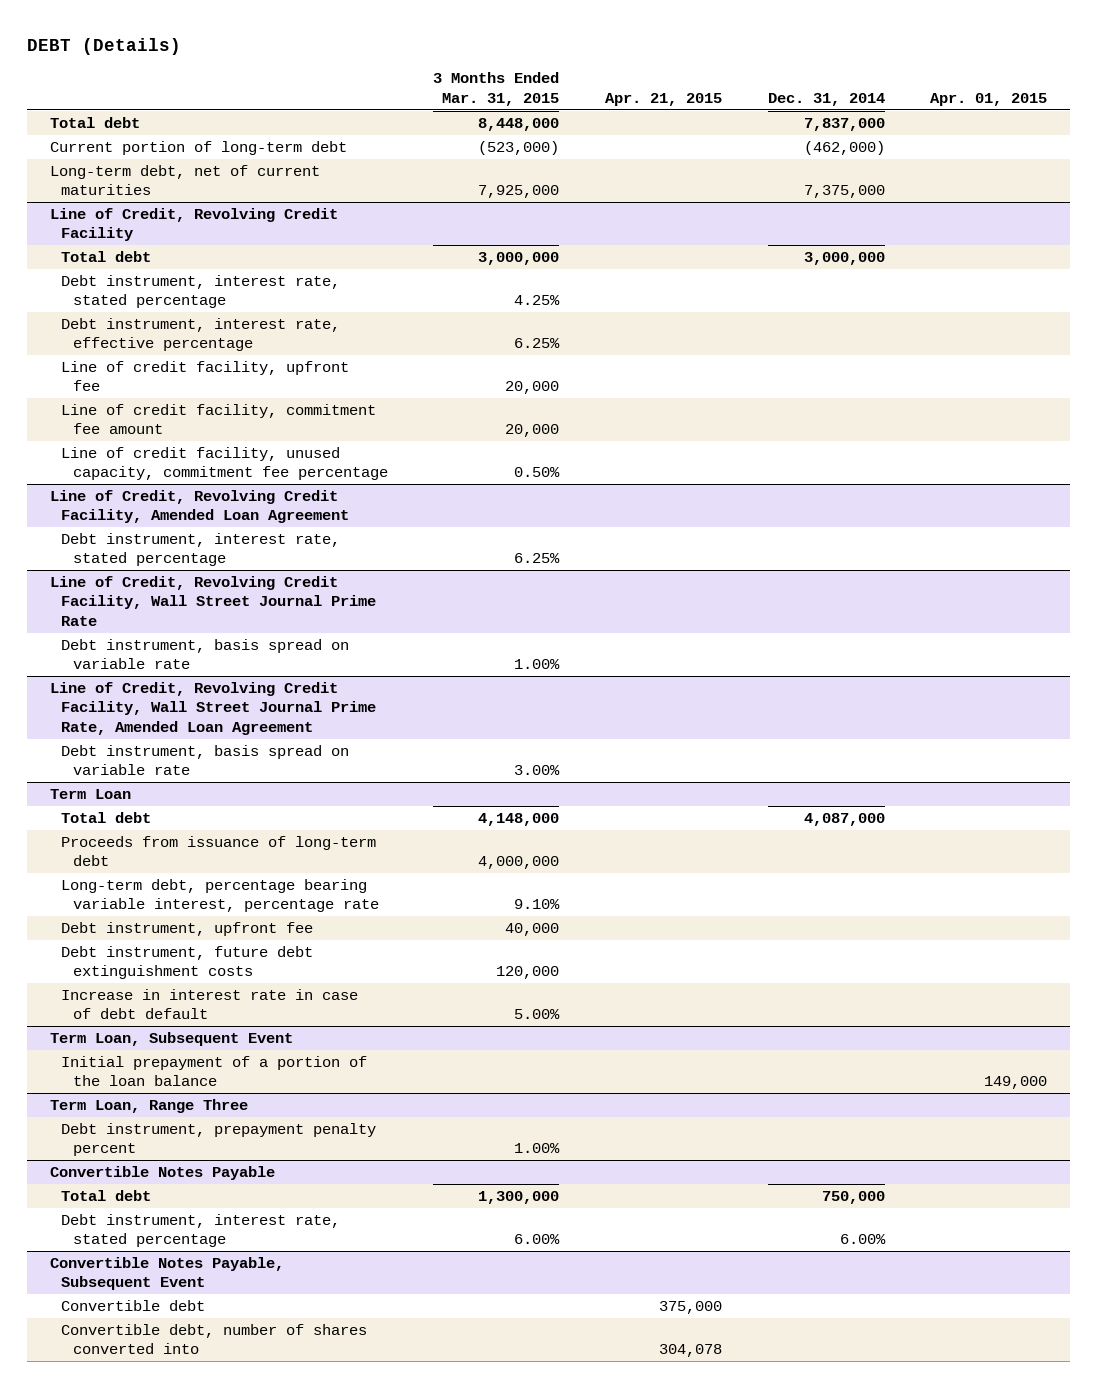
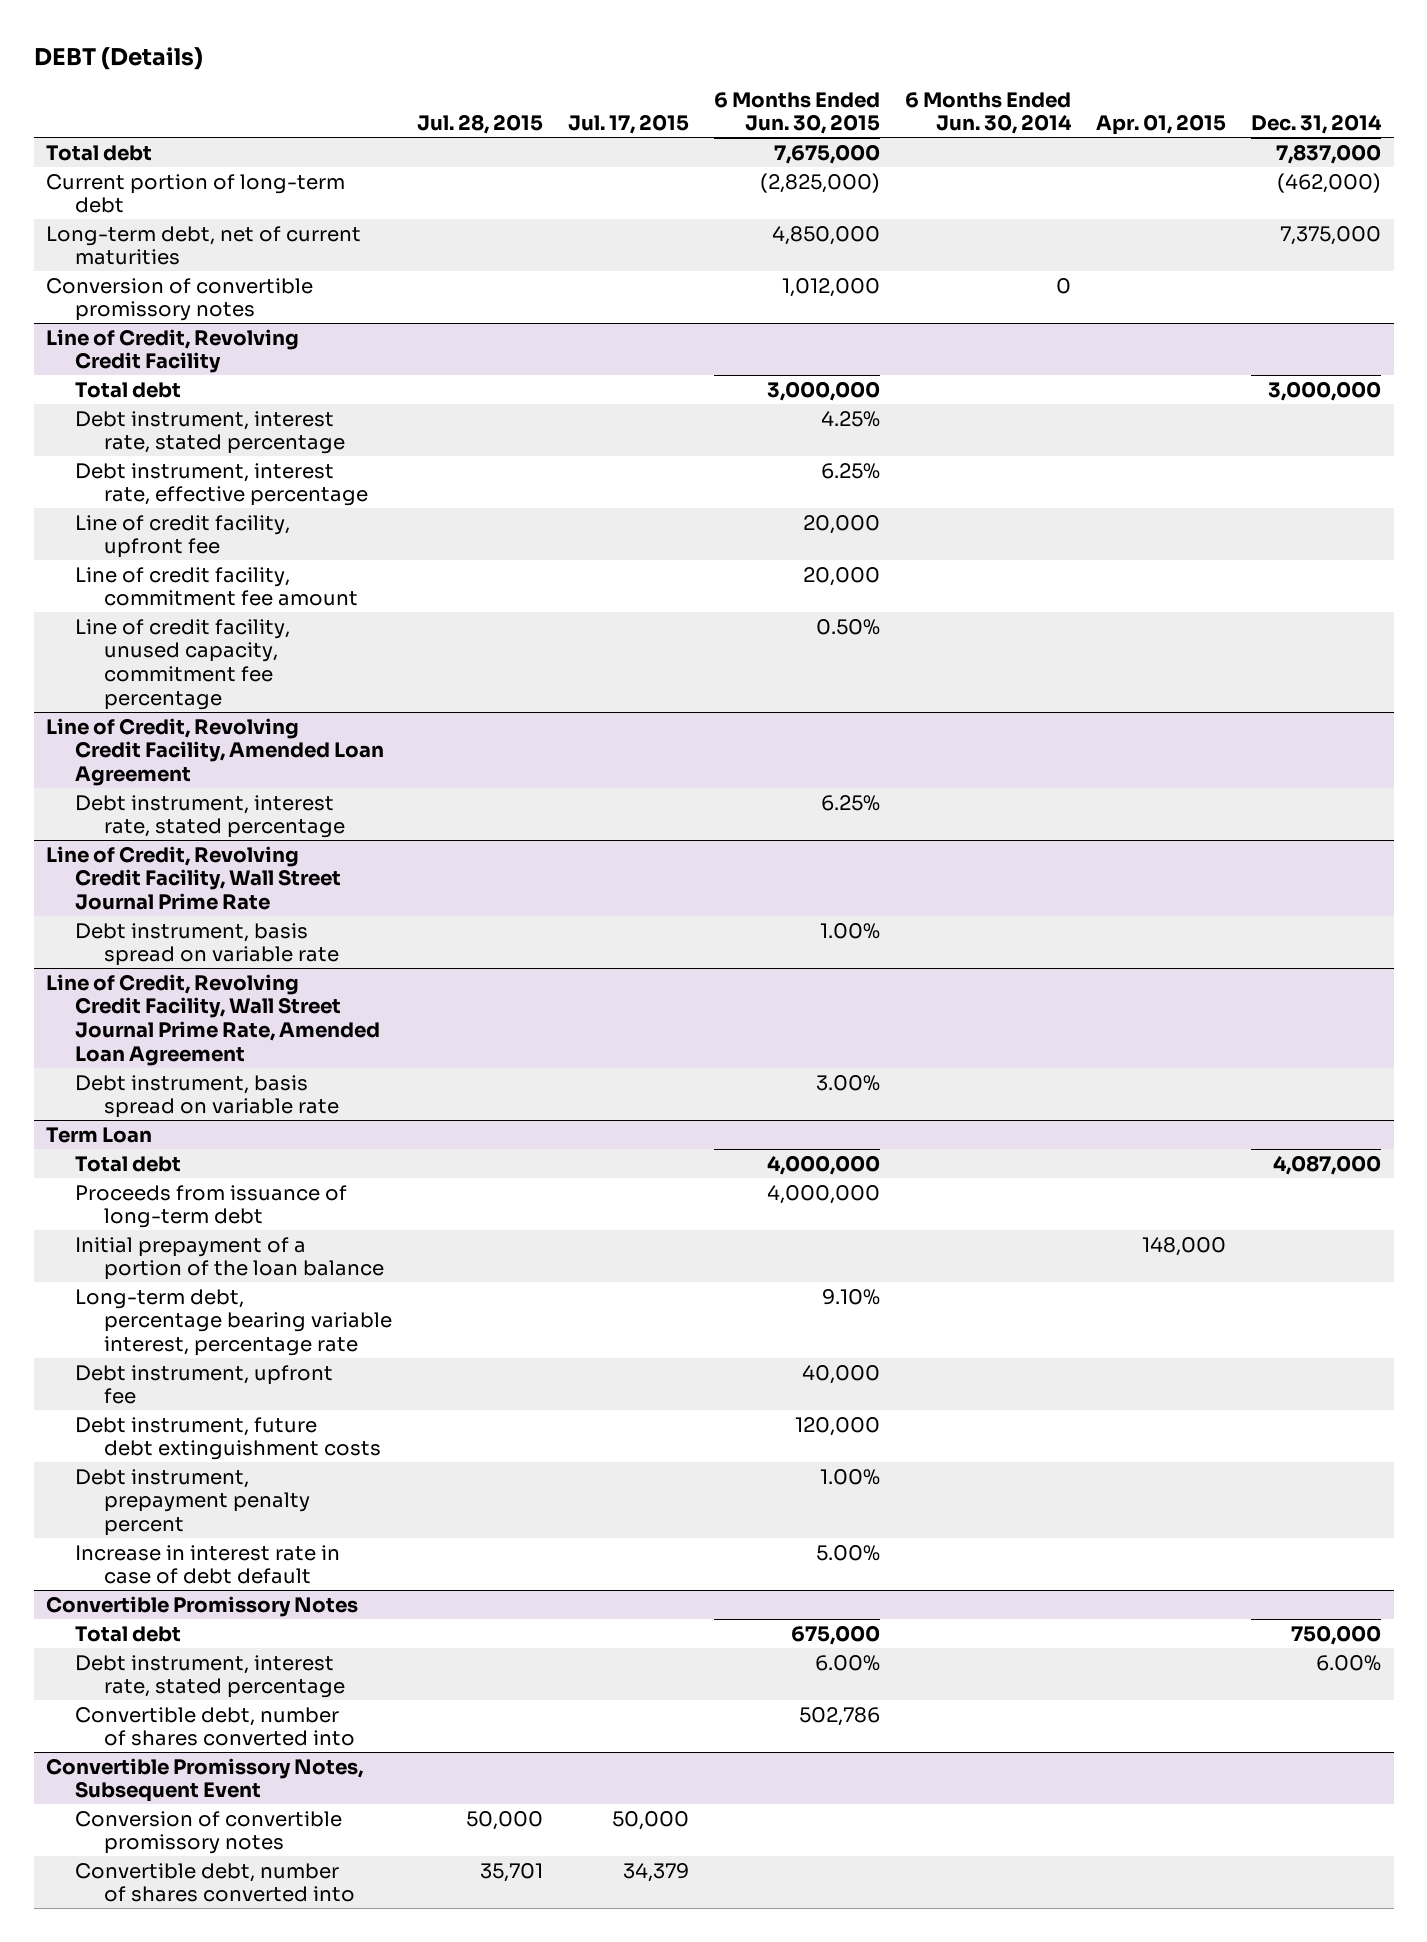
[433,72,560,106] 3 Months Ended Mar. 31, 2015 -> none
[605,92,723,106] Apr. 21, 2015 -> none
none -> [417,114,544,135] Jul. 28, 2015
none -> [568,114,690,135] Jul. 17, 2015
none -> [714,91,881,135] 6 Months Ended Jun. 30, 2015
none -> [905,91,1073,135] 6 Months Ended Jun. 30, 2014
none -> [46,277,314,322] Conversion of convertible promissory notes
none -> [75,1236,385,1281] Initial prepayment of a portion of the loan balance
none -> [75,1468,311,1537] Debt instrument, prepayment penalty percent
[49,1032,293,1047] Term Loan, Subsequent Event -> none
[61,1056,368,1087] Initial prepayment of a portion of the loan balance -> none
[49,1099,248,1114] Term Loan, Range Three -> none
[61,1123,377,1157] Debt instrument, prepayment penalty percent -> none
[49,1166,275,1181] Convertible Notes Payable -> [46,1595,359,1617] Convertible Promissory Notes
none -> [75,1706,356,1747] Convertible debt, number of shares converted into
[49,1257,284,1291] Convertible Notes Payable, Subsequent Event -> [46,1757,364,1803] Convertible Promissory Notes, Subsequent Event
[61,1300,206,1312] Convertible debt -> [75,1810,343,1855] Conversion of convertible promissory notes

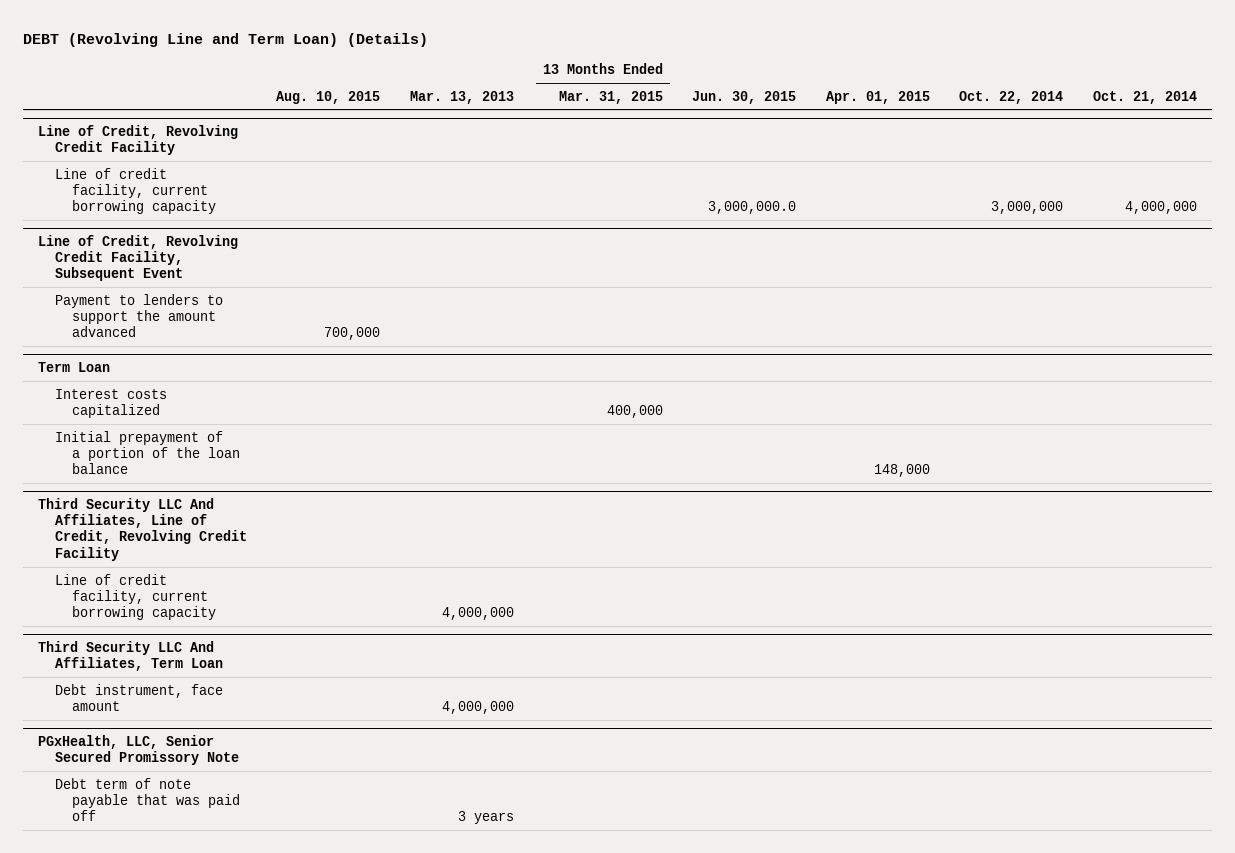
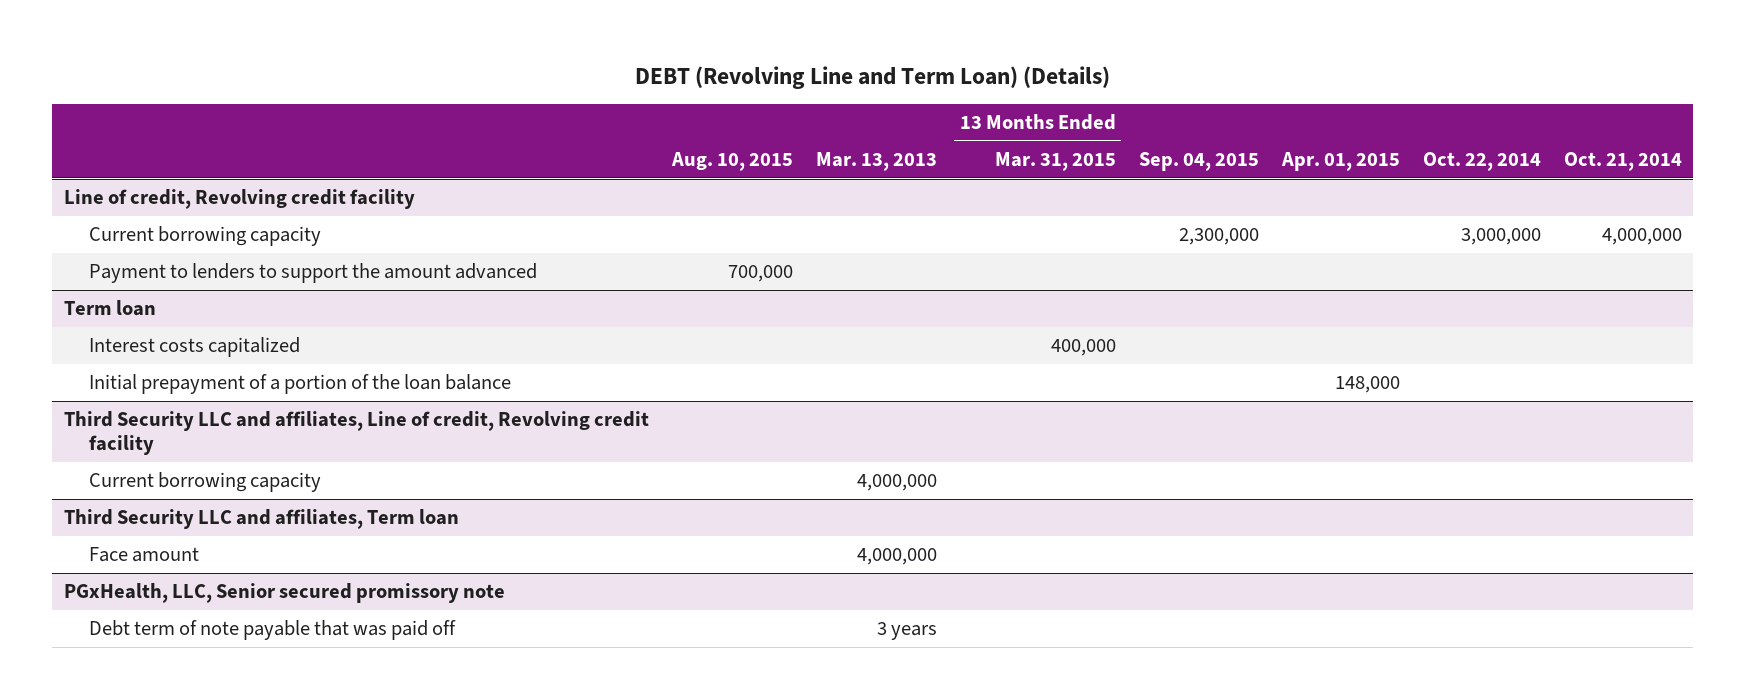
[692,90,797,104] Jun. 30, 2015 -> none
none -> [1138,152,1259,172] Sep. 04, 2015
[37,234,238,282] Line of Credit, Revolving Credit Facility, Subsequent Event -> none
[54,293,223,338] Payment to lenders to support the amount advanced -> none
[37,124,238,156] Line of Credit, Revolving Credit Facility -> [63,189,415,210] Line of credit, Revolving credit facility
[54,167,216,215] Line of credit facility, current borrowing capacity -> [88,226,321,247] Current borrowing capacity
none -> [88,263,537,284] Payment to lenders to support the amount advanced
[37,361,110,372] Term Loan -> [63,300,156,317] Term loan
[37,497,247,561] Third Security LLC And Affiliates, Line of Credit, Revolving Credit Facility -> [63,411,649,456] Third Security LLC and affiliates, Line of credit, Revolving credit facility
[54,573,216,621] Line of credit facility, current borrowing capacity -> [88,472,321,493] Current borrowing capacity
[37,640,223,672] Third Security LLC And Affiliates, Term Loan -> [63,509,459,530] Third Security LLC and affiliates, Term loan
[54,683,223,711] Debt instrument, face amount -> [88,547,199,563] Face amount
[37,734,239,766] PGxHealth, LLC, Senior Secured Promissory Note -> [63,583,505,604] PGxHealth, LLC, Senior secured promissory note

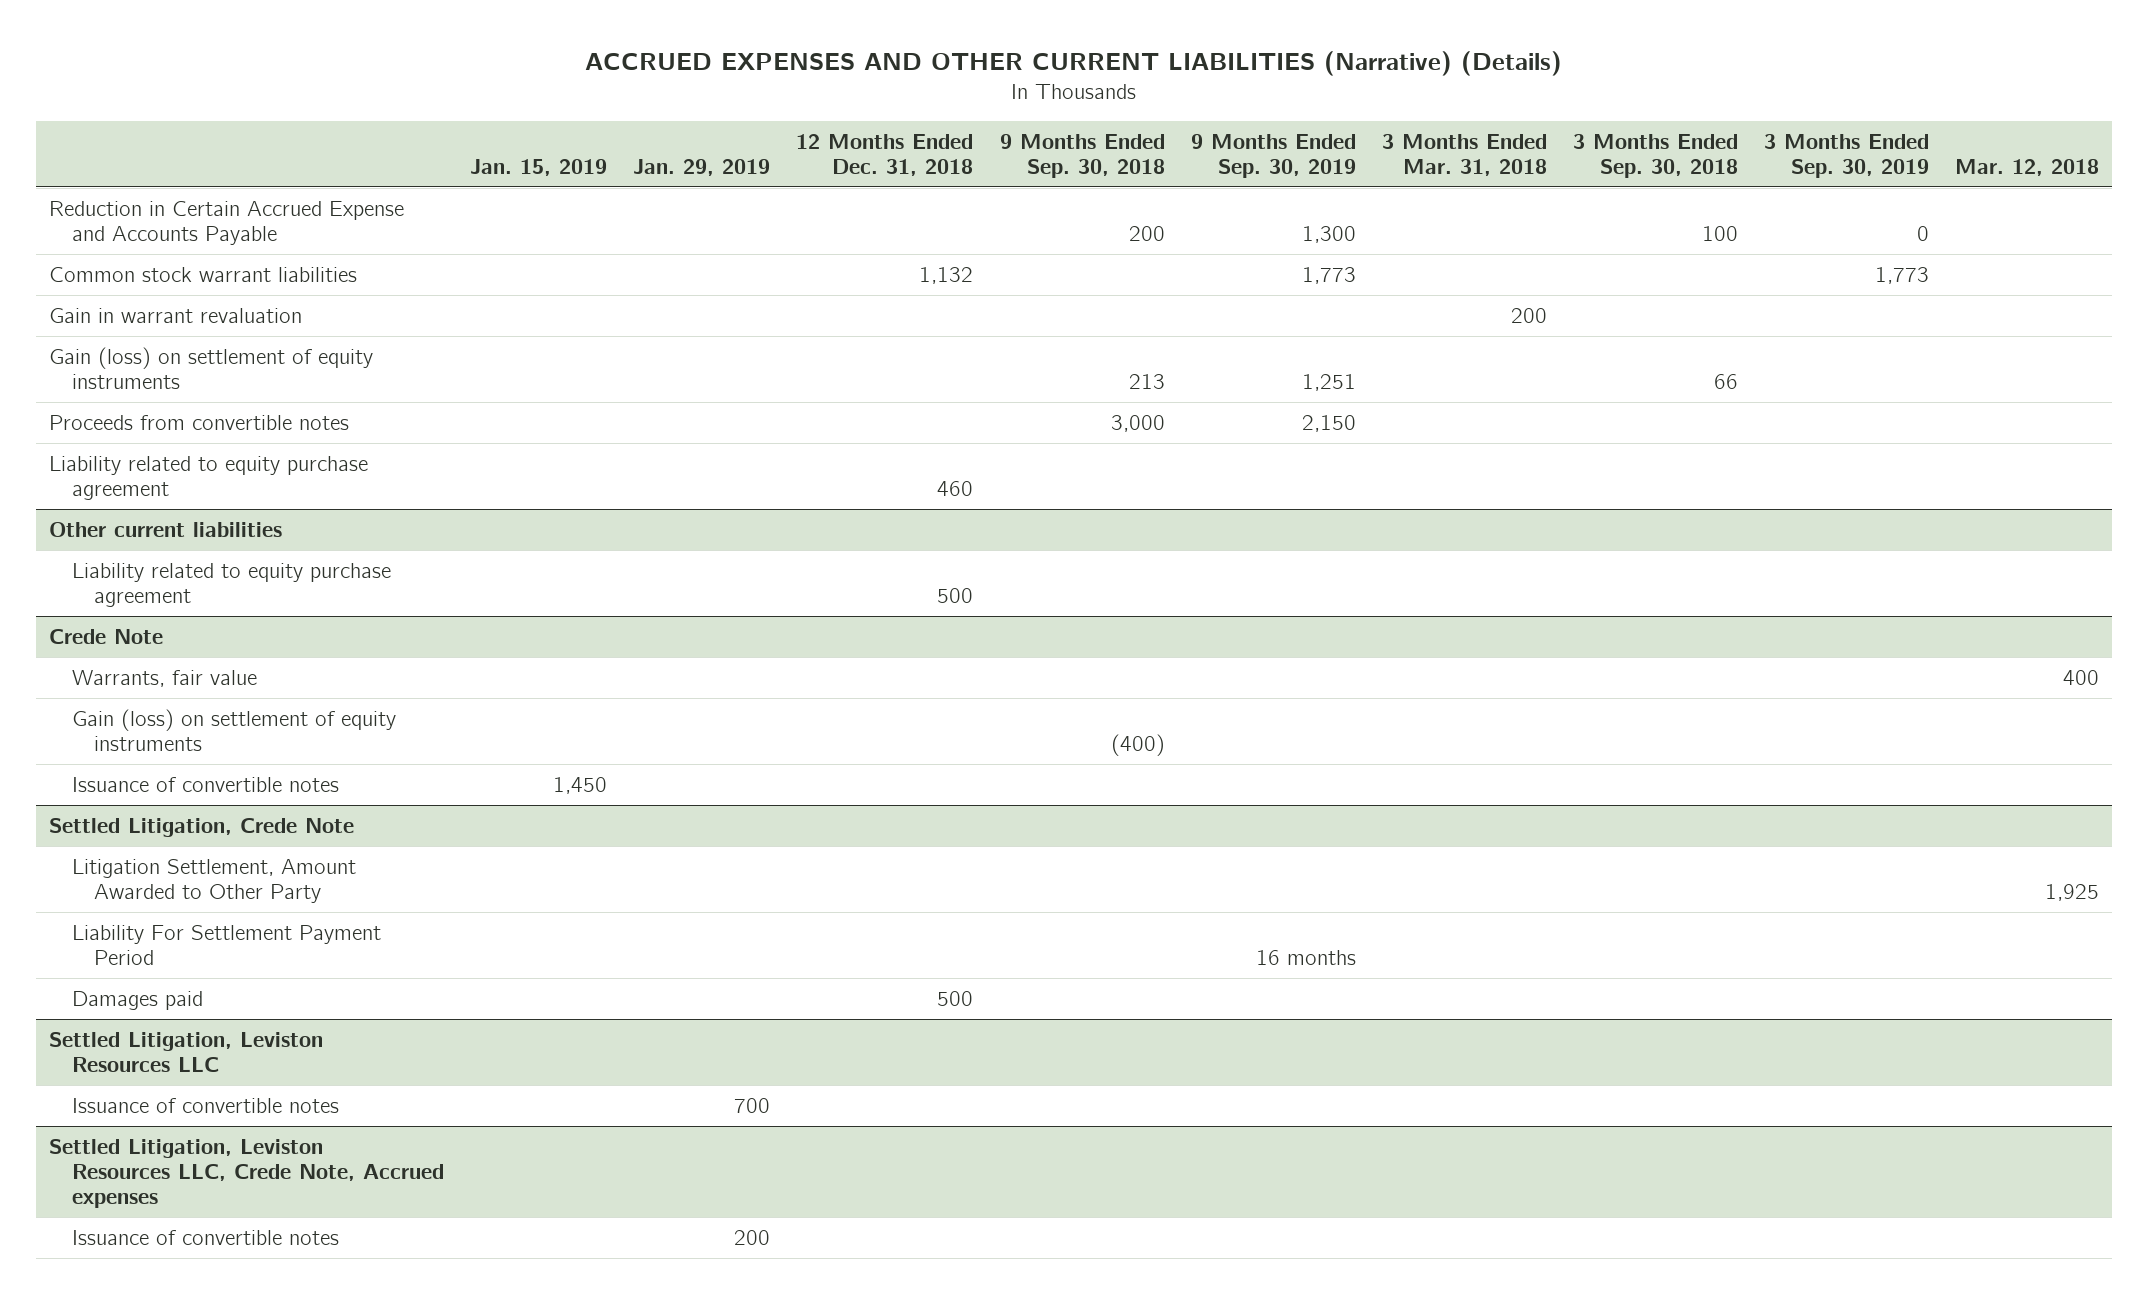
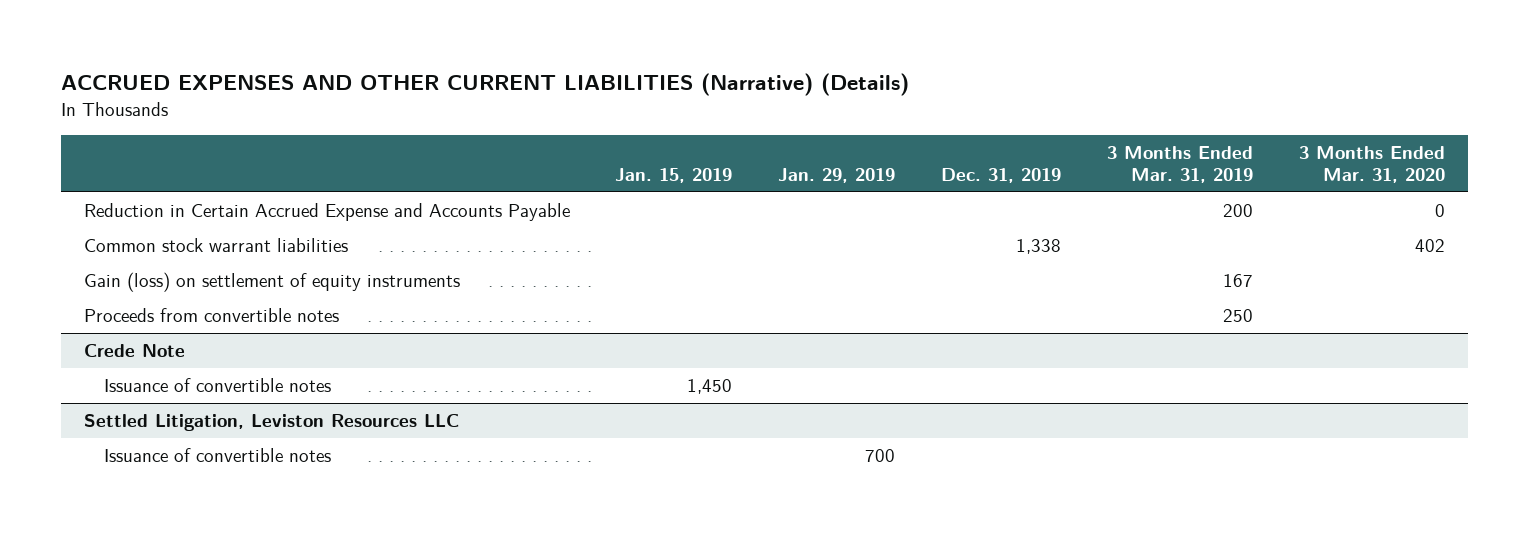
[796,133,974,177] 12 Months Ended Dec. 31, 2018 -> none
[999,133,1165,179] 9 Months Ended Sep. 30, 2018 -> none
[1190,133,1356,179] 9 Months Ended Sep. 30, 2019 -> none
[1381,133,1547,177] 3 Months Ended Mar. 31, 2018 -> none
[1573,133,1739,179] 3 Months Ended Sep. 30, 2018 -> none
[1764,133,1930,179] 3 Months Ended Sep. 30, 2019 -> none
[1955,159,2100,177] Mar. 12, 2018 -> none
none -> [941,167,1062,183] Dec. 31, 2019
none -> [1106,145,1253,183] 3 Months Ended Mar. 31, 2019
none -> [1298,145,1445,183] 3 Months Ended Mar. 31, 2020
[49,307,303,323] Gain in warrant revaluation -> none
[49,455,369,501] Liability related to equity purchase agreement -> none
[49,521,283,537] Other current liabilities -> none
[71,562,391,608] Liability related to equity purchase agreement -> none
[71,669,257,687] Warrants, fair value -> none
[71,708,396,752] Gain (loss) on settlement of equity instruments -> none
[49,817,355,837] Settled Litigation, Crede Note -> none
[71,858,356,904] Litigation Settlement, Amount Awarded to Other Party -> none
[71,924,381,966] Liability For Settlement Payment Period -> none
[71,990,203,1010] Damages paid -> none
[49,1138,444,1209] Settled Litigation, Leviston Resources LLC, Crede Note, Accrued expenses -> none
[71,1229,339,1245] Issuance of convertible notes -> none

